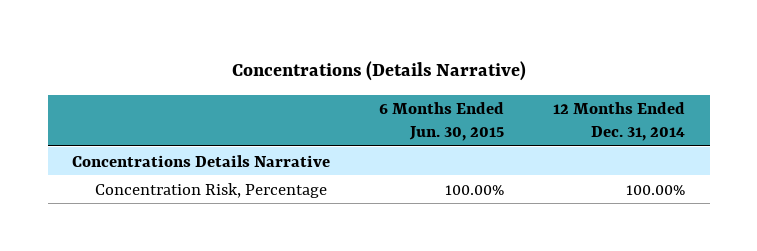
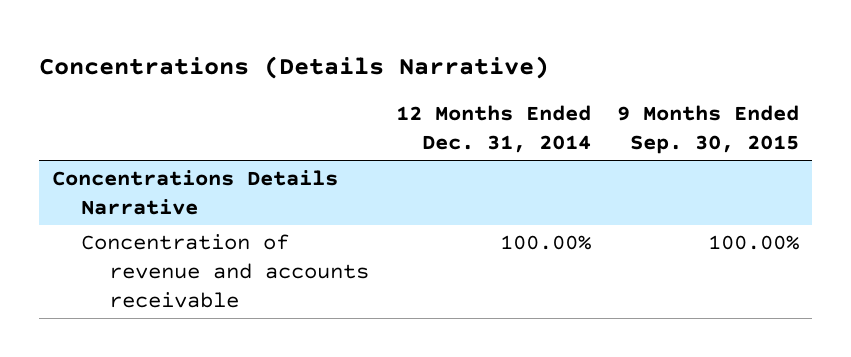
[379,102,505,141] 6 Months Ended Jun. 30, 2015 -> none
none -> [616,105,799,155] 9 Months Ended Sep. 30, 2015
[94,182,327,198] Concentration Risk, Percentage -> [80,234,370,308] Concentration of revenue and accounts receivable

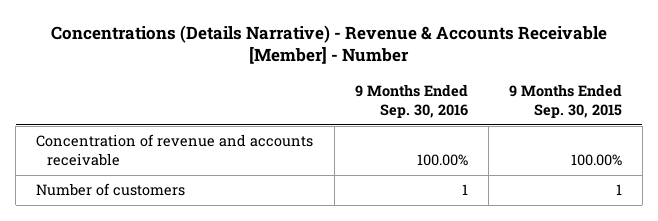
[39,55,550,79] Concentrations (Details Narrative) -> [51,24,608,65] Concentrations (Details Narrative) - Revenue & Accounts Receivable [Member] - Number
[395,105,591,154] 12 Months Ended Dec. 31, 2014 -> none
none -> [354,84,468,119] 9 Months Ended Sep. 30, 2016
[52,170,339,215] Concentrations Details Narrative -> none
none -> [36,183,186,197] Number of customers

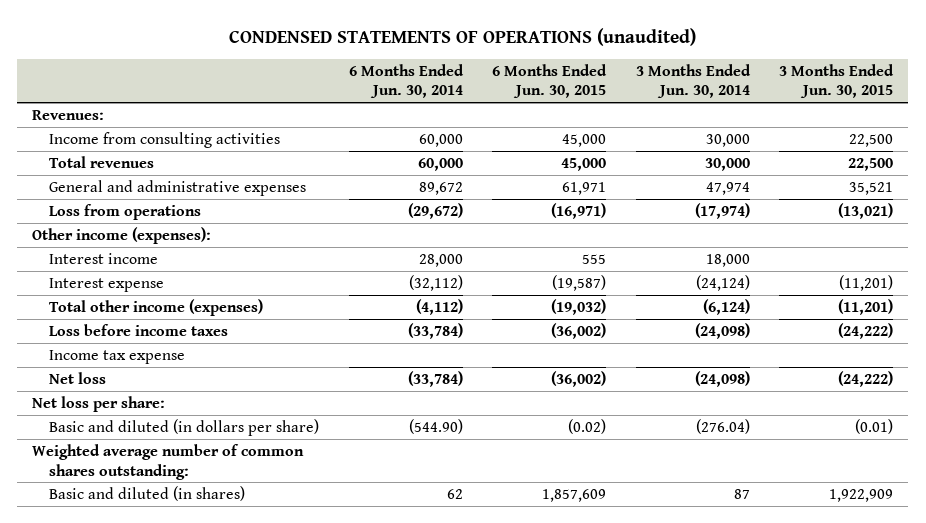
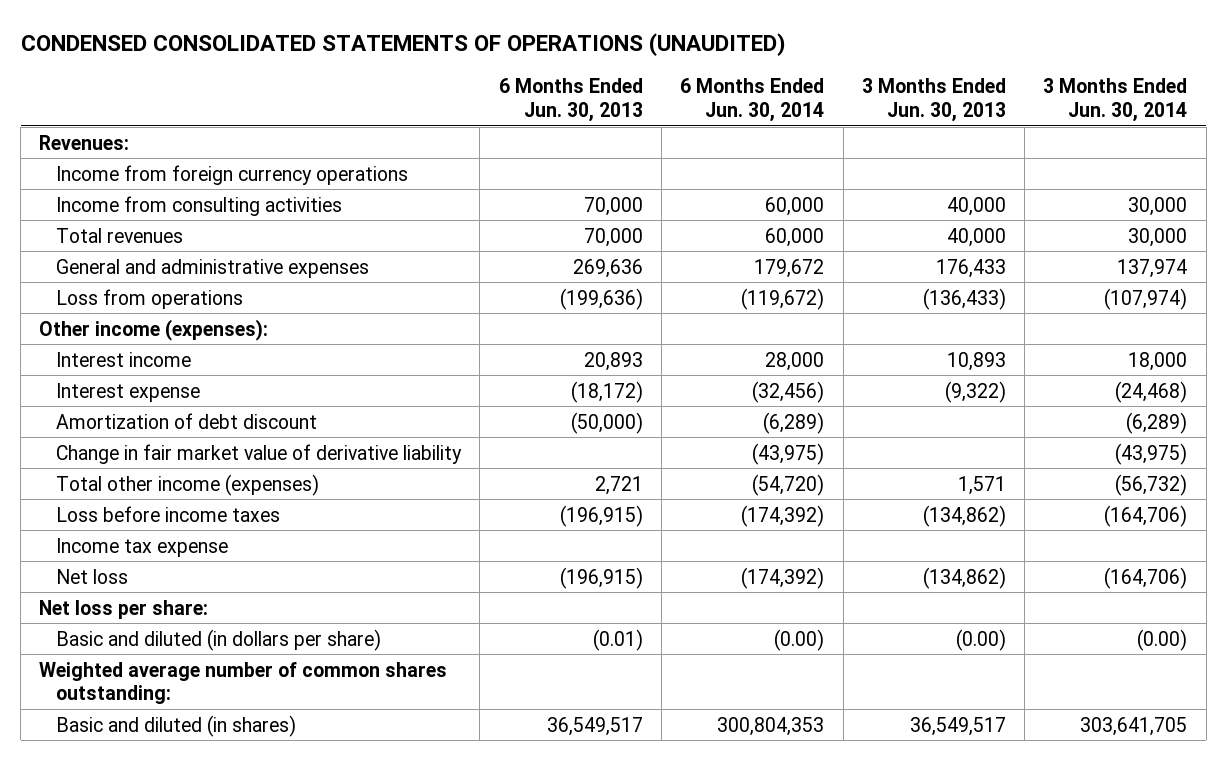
[228,27,696,46] CONDENSED STATEMENTS OF OPERATIONS (unaudited) -> [20,33,785,57] CONDENSED CONSOLIDATED STATEMENTS OF OPERATIONS (UNAUDITED)
[492,63,608,99] 6 Months Ended Jun. 30, 2015 -> none
[779,63,895,99] 3 Months Ended Jun. 30, 2015 -> none
none -> [498,78,643,123] 6 Months Ended Jun. 30, 2013
none -> [861,78,1006,123] 3 Months Ended Jun. 30, 2013
none -> [56,164,409,185] Income from foreign currency operations
[418,181,463,195] 89,672 -> [754,258,825,278] 179,672
[705,181,750,195] 47,974 -> [1117,258,1188,278] 137,974
[407,202,463,219] (29,672) -> [741,287,825,310] (119,672)
[694,202,750,219] (17,974) -> [1104,287,1188,310] (107,974)
[408,274,463,291] (32,112) -> [752,380,825,403] (32,456)
[695,274,750,291] (24,124) -> [1115,380,1188,403] (24,468)
none -> [56,412,318,429] Amortization of debt discount
none -> [56,443,463,464] Change in fair market value of derivative liability
[415,298,463,315] (4,112) -> [752,473,825,496] (54,720)
[702,298,750,315] (6,124) -> [1115,473,1188,496] (56,732)
[407,322,463,339] (33,784) -> [741,504,825,527] (174,392)
[694,322,750,339] (24,098) -> [1104,504,1188,527] (164,706)
[407,370,463,387] (33,784) -> [741,566,825,589] (174,392)
[694,370,750,387] (24,098) -> [1104,566,1188,589] (164,706)
[408,418,463,434] (544.90) -> [774,628,825,651] (0.00)
[695,418,750,434] (276.04) -> [1137,628,1188,651] (0.00)
[446,488,463,499] 62 -> [717,716,825,736] 300,804,353
[733,488,750,499] 87 -> [1080,716,1188,736] 303,641,705

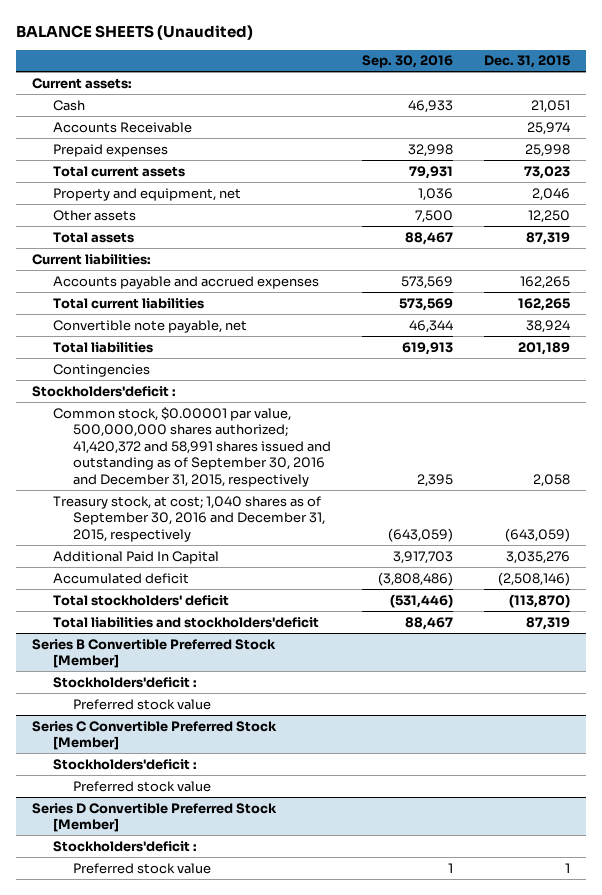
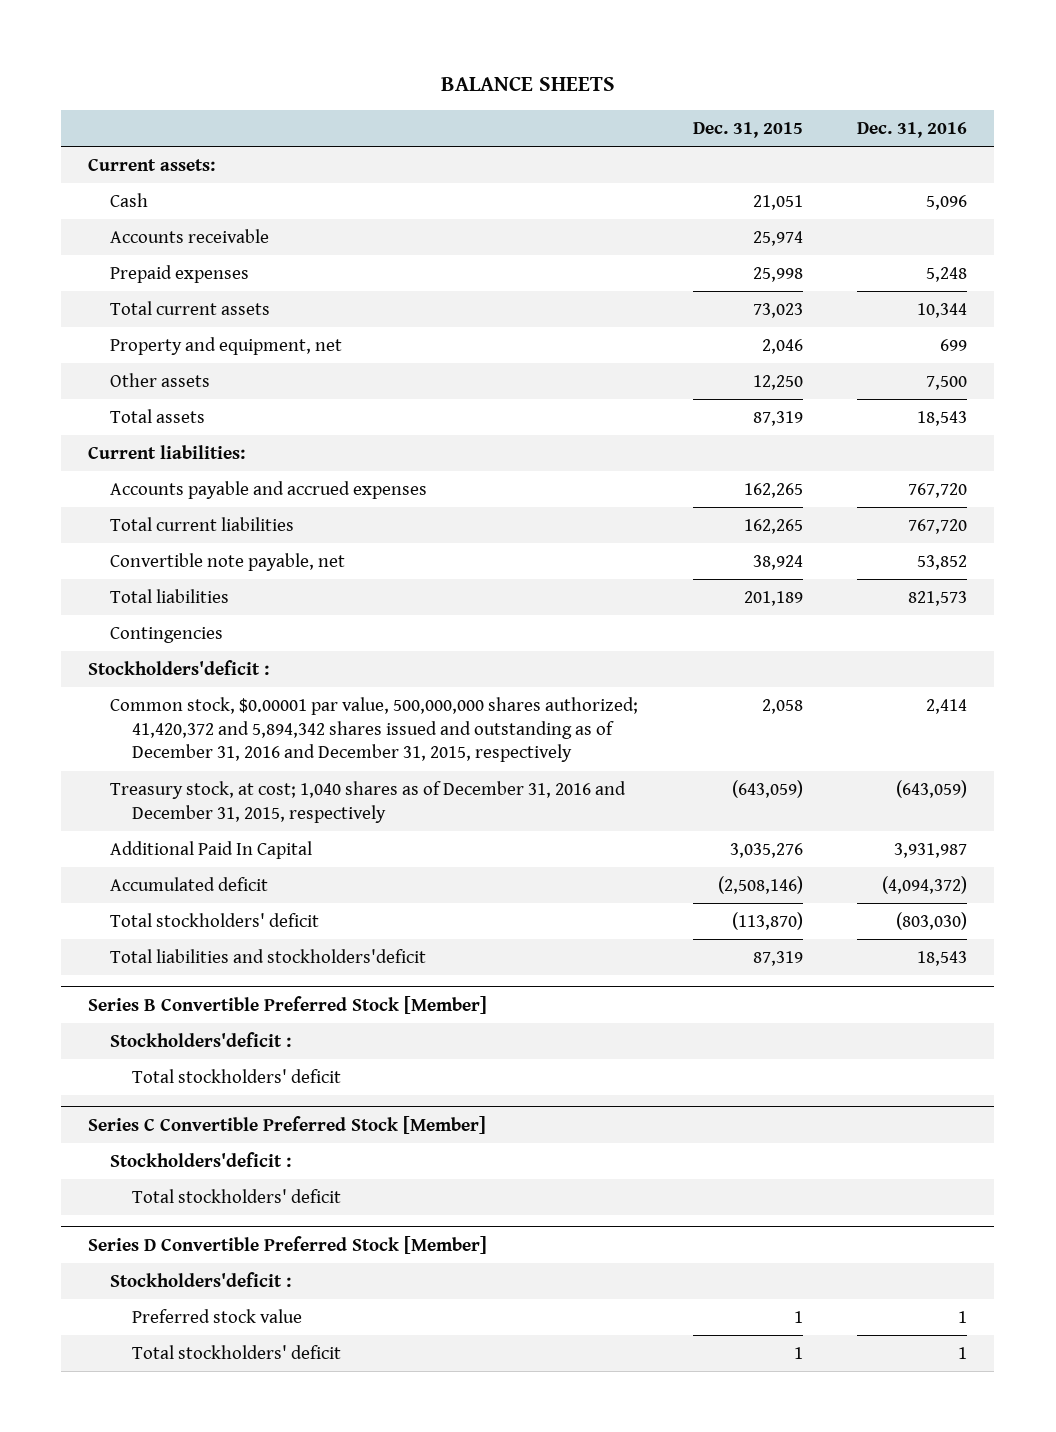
[16,24,254,40] BALANCE SHEETS (Unaudited) -> [440,75,615,91] BALANCE SHEETS
[362,55,454,69] Sep. 30, 2016 -> none
none -> [857,122,968,139] Dec. 31, 2016
[52,121,192,133] Accounts Receivable -> [110,229,270,244] Accounts receivable
[52,406,332,487] Common stock, $0.00001 par value, 500,000,000 shares authorized; 41,420,372 and 58,991 shares issued and outstanding as of September 30, 2016 and December 31, 2015, respectively -> [110,697,639,763] Common stock, $0.00001 par value, 500,000,000 shares authorized; 41,420,372 and 5,894,342 shares issued and outstanding as of December 31, 2016 and December 31, 2015, respectively
[52,495,326,542] Treasury stock, at cost; 1,040 shares as of September 30, 2016 and December 31, 2015, respectively -> [110,781,627,823] Treasury stock, at cost; 1,040 shares as of December 31, 2016 and December 31, 2015, respectively
[73,698,212,710] Preferred stock value -> none
none -> [132,1069,342,1084] Total stockholders' deficit
[73,780,212,792] Preferred stock value -> none
none -> [132,1189,342,1204] Total stockholders' deficit
none -> [132,1345,342,1360] Total stockholders' deficit

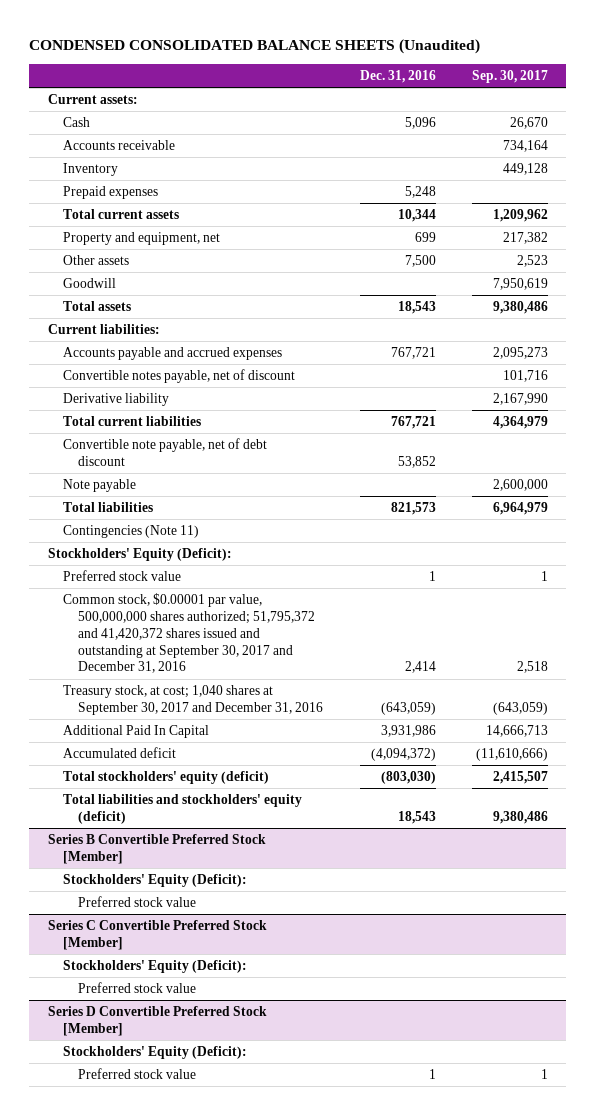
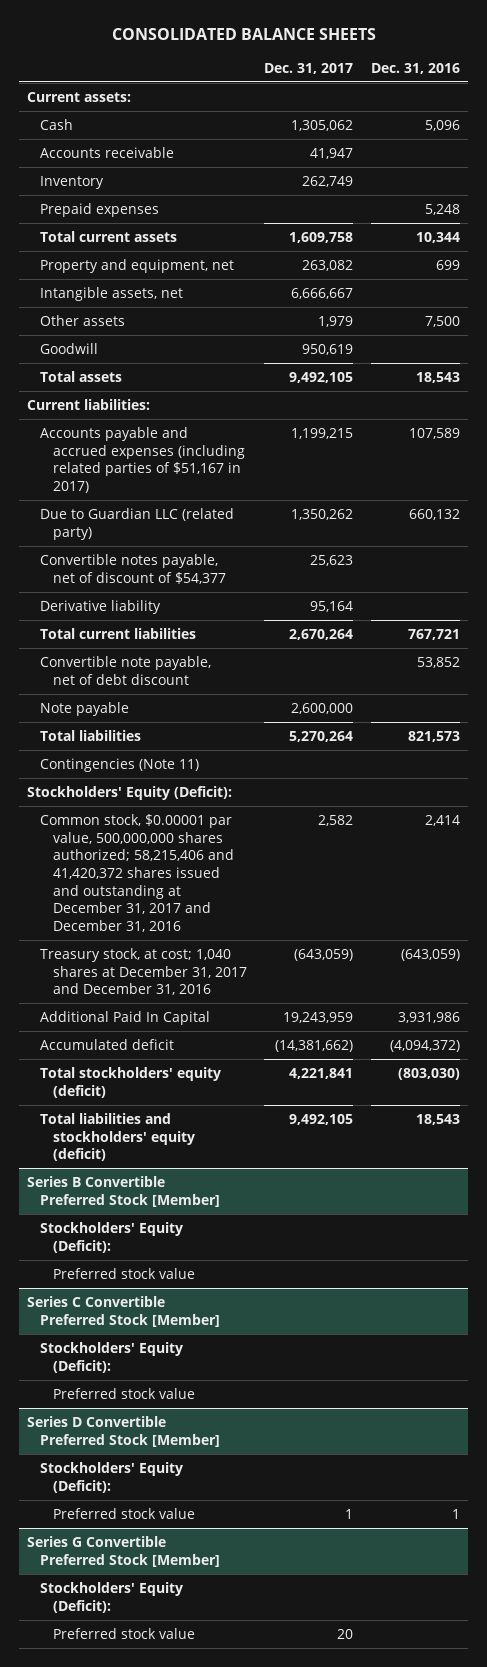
[29,39,481,55] CONDENSED CONSOLIDATED BALANCE SHEETS (Unaudited) -> [111,28,376,41] CONSOLIDATED BALANCE SHEETS
[472,69,549,83] Sep. 30, 2017 -> none
none -> [264,62,354,74] Dec. 31, 2017
none -> [40,286,184,301] Intangible assets, net
[62,347,282,361] Accounts payable and accrued expenses -> [40,426,245,493] Accounts payable and accrued expenses (including related parties of $51,167 in 2017)
[390,347,436,360] 767,721 -> [408,427,460,439] 107,589
none -> [40,507,235,540] Due to Guardian LLC (related party)
[62,369,295,384] Convertible notes payable, net of discount -> [40,553,226,584] Convertible notes payable, net of discount of $54,377
[62,570,181,582] Preferred stock value -> none
[62,593,315,674] Common stock, $0.00001 par value, 500,000,000 shares authorized; 51,795,372 and 41,420,372 shares issued and outstanding at September 30, 2017 and December 31, 2016 -> [40,813,234,932] Common stock, $0.00001 par value, 500,000,000 shares authorized; 58,215,406 and 41,420,372 shares issued and outstanding at December 31, 2017 and December 31, 2016
[62,685,323,715] Treasury stock, at cost; 1,040 shares at September 30, 2017 and December 31, 2016 -> [40,947,247,996] Treasury stock, at cost; 1,040 shares at December 31, 2017 and December 31, 2016
none -> [27,1535,221,1567] Series G Convertible Preferred Stock [Member]
none -> [40,1581,184,1613] Stockholders' Equity (Deficit):
none -> [52,1627,195,1639] Preferred stock value

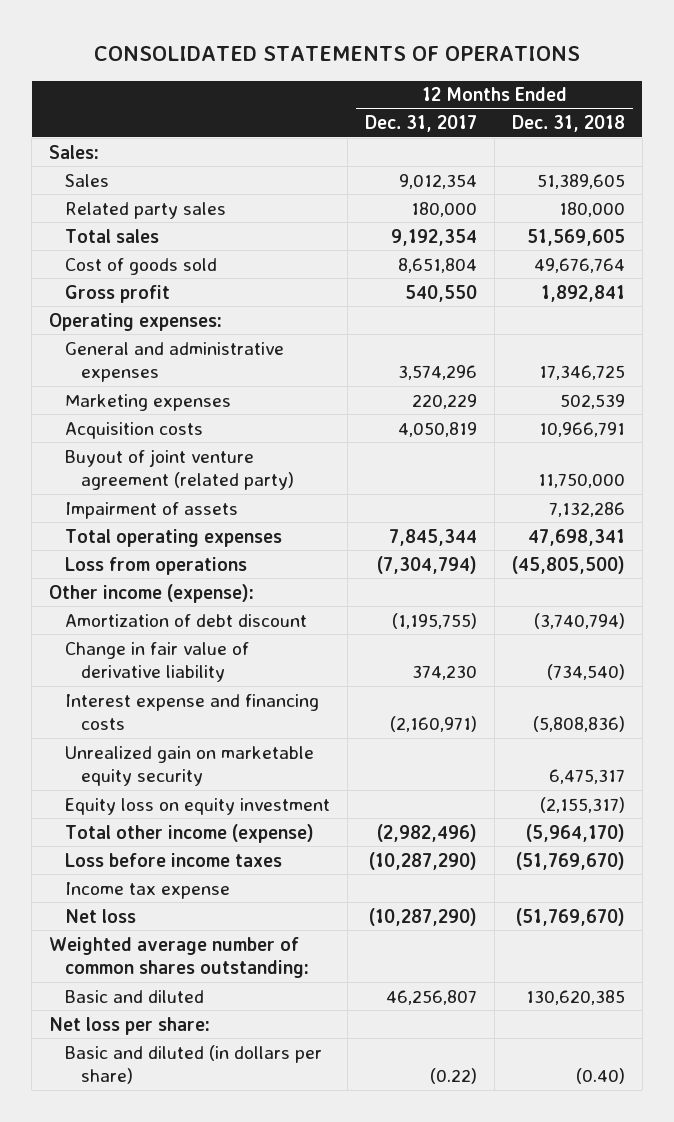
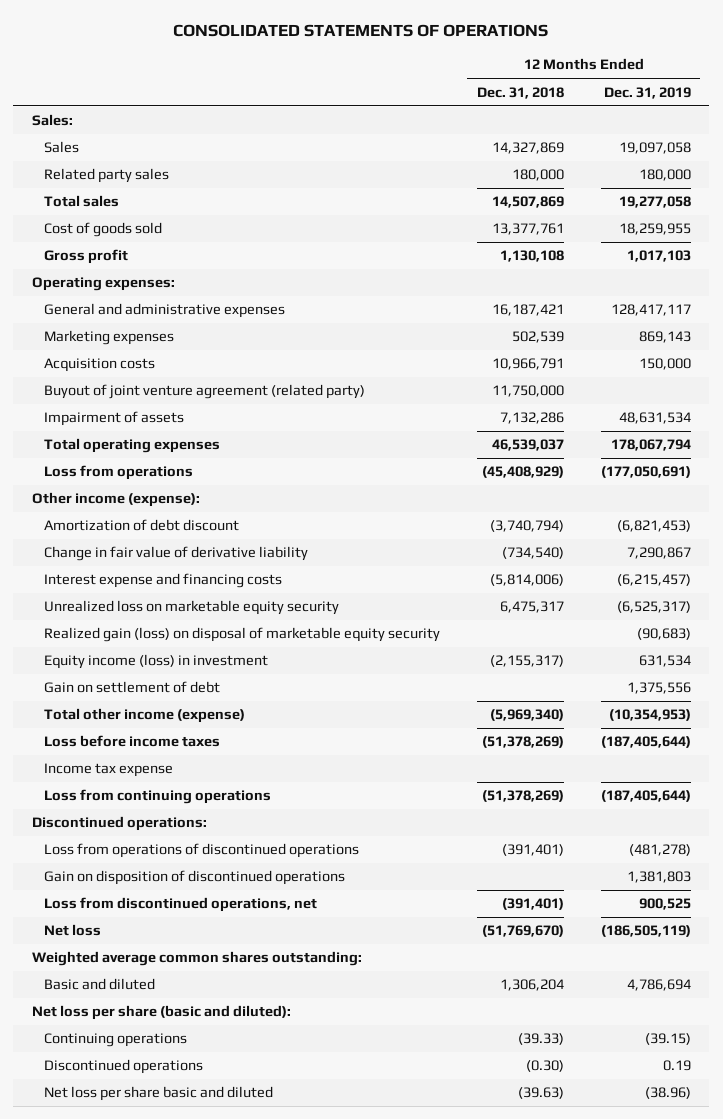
[364,115,477,133] Dec. 31, 2017 -> none
none -> [603,86,691,99] Dec. 31, 2019
[536,173,625,189] 51,389,605 -> [491,142,564,155] 14,327,869
[526,228,625,246] 51,569,605 -> [491,196,564,209] 14,507,869
[533,257,625,273] 49,676,764 -> [491,223,564,236] 13,377,761
[540,284,625,302] 1,892,841 -> [499,250,564,263] 1,130,108
[538,364,625,380] 17,346,725 -> [491,304,564,317] 16,187,421
[527,528,625,546] 47,698,341 -> [491,439,564,452] 46,539,037
[511,555,625,574] (45,805,500) -> [481,466,564,479] (45,408,929)
[532,715,625,732] (5,808,836) -> [489,574,564,587] (5,814,006)
[64,745,314,786] Unrealized gain on marketable equity security -> [43,600,339,616] Unrealized loss on marketable equity security
none -> [43,627,440,643] Realized gain (loss) on disposal of marketable equity security
[64,797,330,815] Equity loss on equity investment -> [43,654,268,670] Equity income (loss) in investment
none -> [43,681,220,694] Gain on settlement of debt
[525,823,625,842] (5,964,170) -> [489,709,564,722] (5,969,340)
[515,851,625,870] (51,769,670) -> [481,736,564,749] (51,378,269)
none -> [43,789,271,805] Loss from continuing operations
none -> [31,816,207,832] Discontinued operations:
none -> [43,843,359,859] Loss from operations of discontinued operations
none -> [43,870,345,886] Gain on disposition of discontinued operations
none -> [43,897,317,913] Loss from discontinued operations, net
[49,936,309,978] Weighted average number of common shares outstanding: -> [31,951,362,967] Weighted average common shares outstanding:
[525,989,625,1005] 130,620,385 -> [499,979,564,992] 1,306,204
[49,1016,211,1035] Net loss per share: -> [31,1005,291,1021] Net loss per share (basic and diluted):
none -> [43,1033,187,1048] Continuing operations
none -> [43,1059,203,1075] Discontinued operations
[64,1044,322,1084] Basic and diluted (in dollars per share) -> [43,1086,273,1102] Net loss per share basic and diluted
[575,1067,625,1084] (0.40) -> [517,1087,564,1100] (39.63)

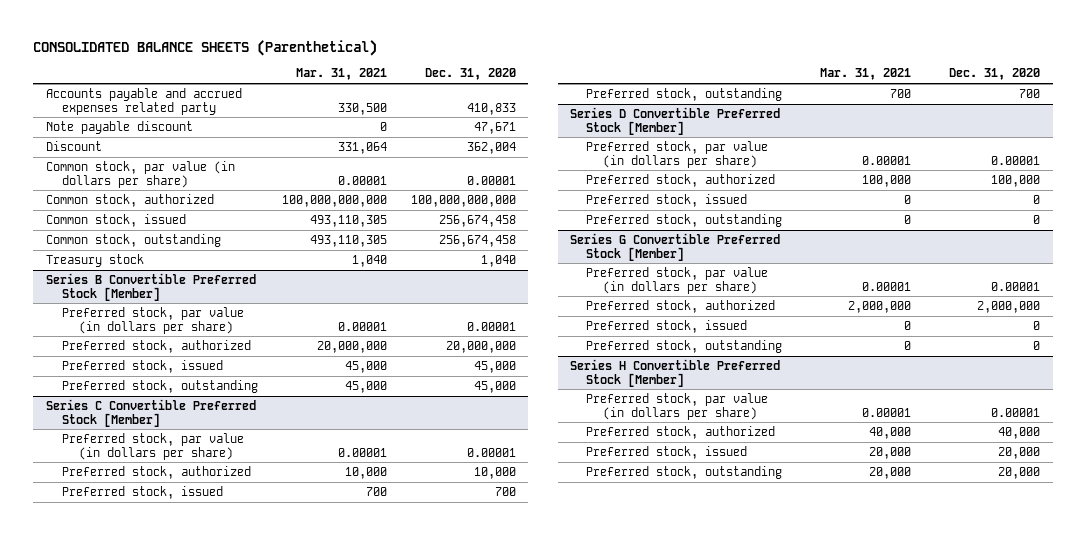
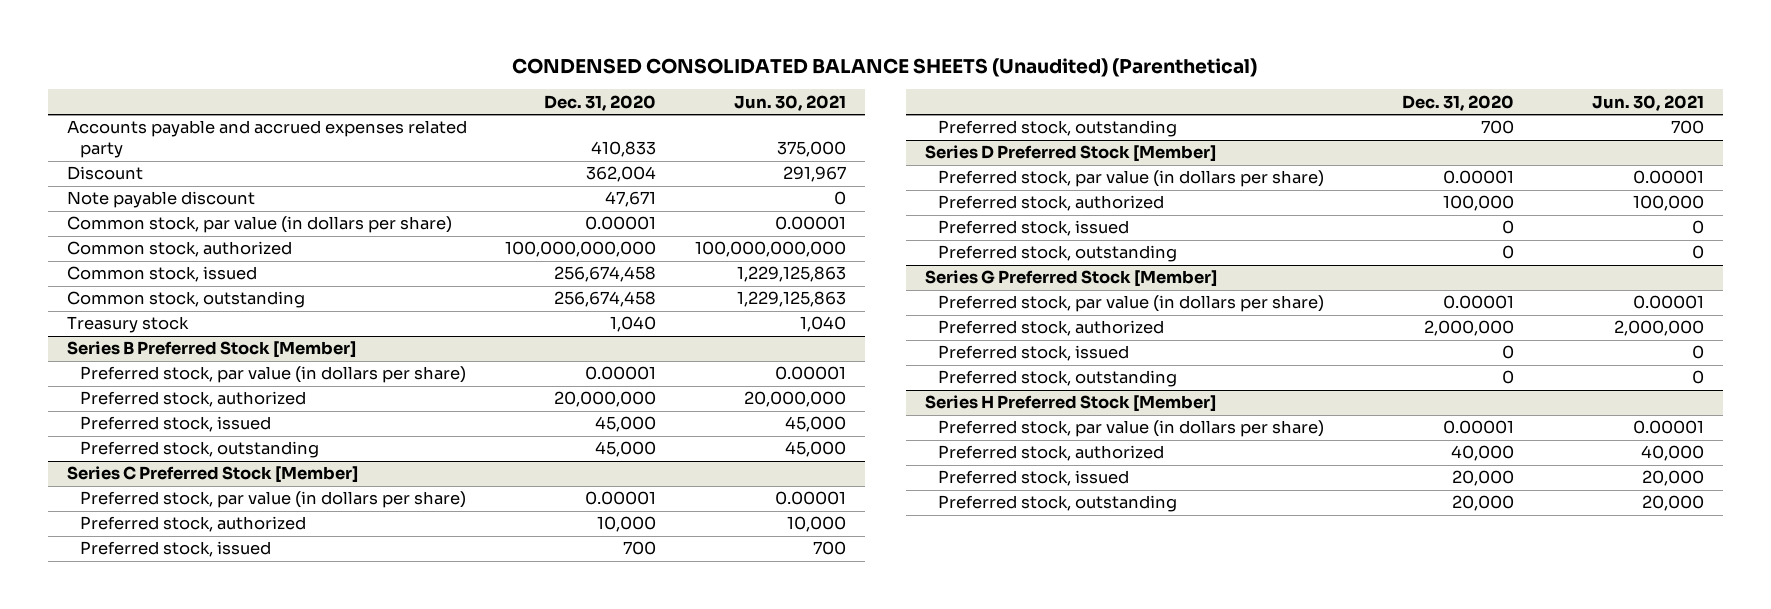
[33,39,378,56] CONSOLIDATED BALANCE SHEETS (Parenthetical) -> [512,58,1258,78] CONDENSED CONSOLIDATED BALANCE SHEETS (Unaudited) (Parenthetical)
[296,68,388,81] Mar. 31, 2021 -> none
none -> [733,94,846,111] Jun. 30, 2021
[45,121,193,135] Note payable discount -> [66,191,255,209] Note payable discount
[45,273,256,301] Series B Convertible Preferred Stock [Member] -> [66,341,356,359] Series B Preferred Stock [Member]
[45,399,256,427] Series C Convertible Preferred Stock [Member] -> [66,466,358,484] Series C Preferred Stock [Member]
[569,107,780,135] Series D Convertible Preferred Stock [Member] -> [924,145,1216,163] Series D Preferred Stock [Member]
[569,233,780,261] Series G Convertible Preferred Stock [Member] -> [924,270,1217,288] Series G Preferred Stock [Member]
[569,359,780,387] Series H Convertible Preferred Stock [Member] -> [924,395,1216,413] Series H Preferred Stock [Member]

